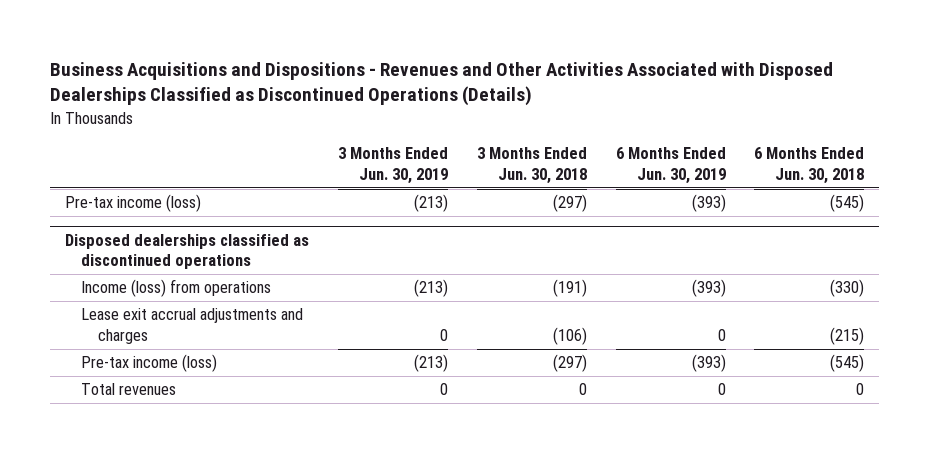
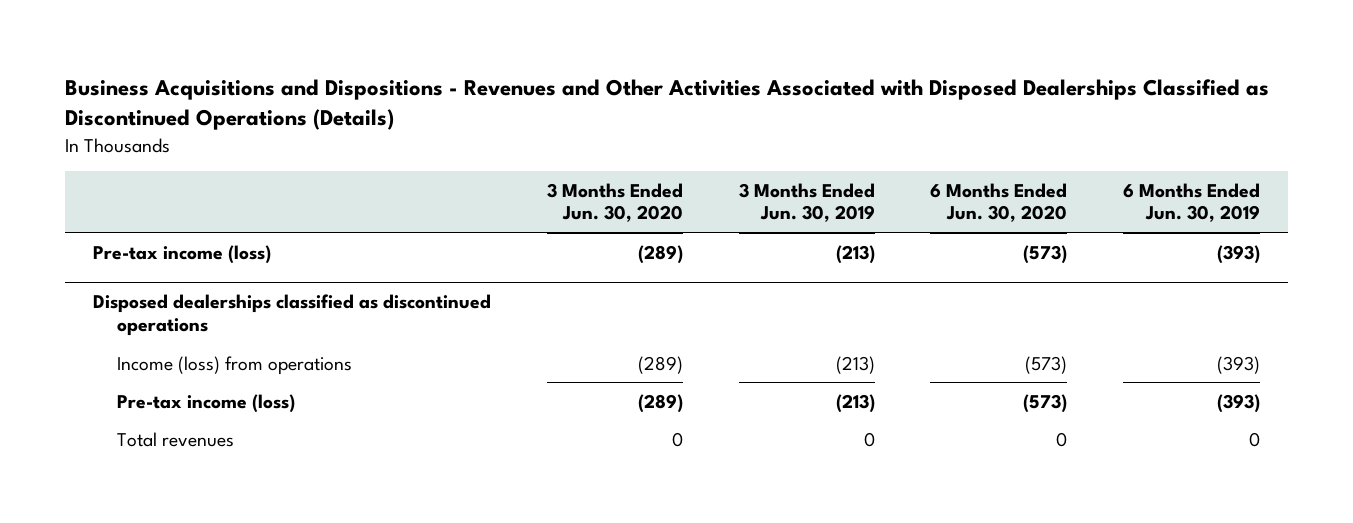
[476,147,587,185] 3 Months Ended Jun. 30, 2018 -> none
[754,147,865,185] 6 Months Ended Jun. 30, 2018 -> none
none -> [546,182,683,223] 3 Months Ended Jun. 30, 2020
none -> [930,182,1068,223] 6 Months Ended Jun. 30, 2020
[81,308,304,345] Lease exit accrual adjustments and charges -> none

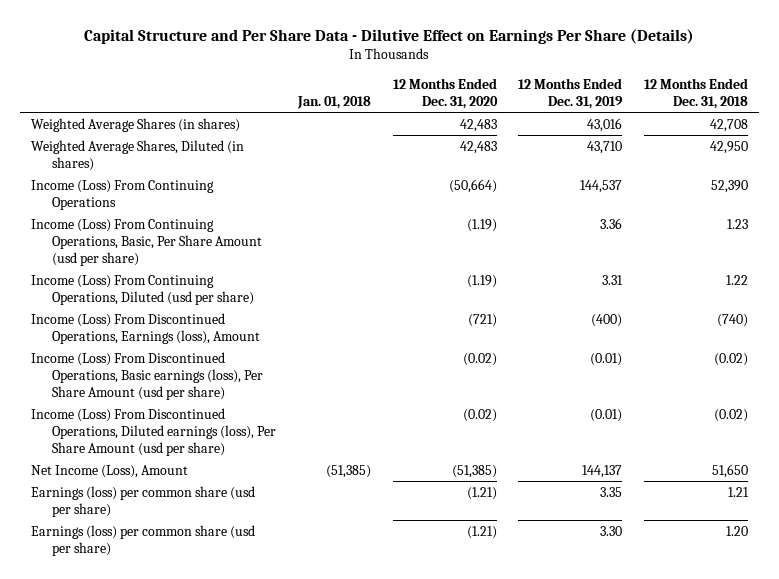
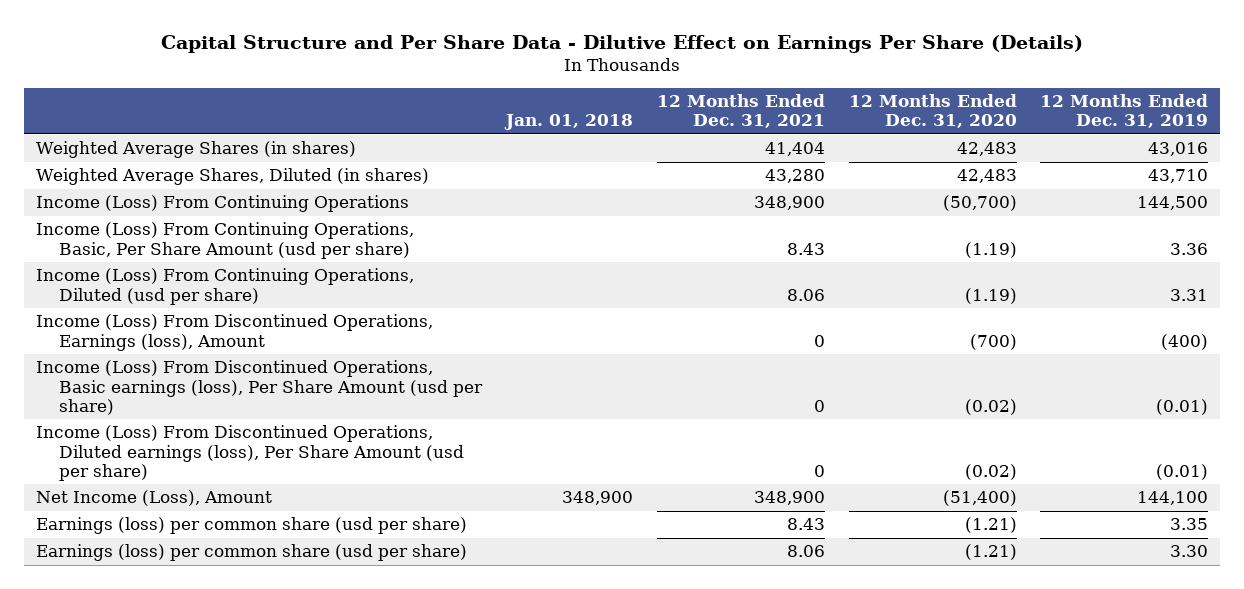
[643,77,748,109] 12 Months Ended Dec. 31, 2018 -> none
none -> [656,93,825,129] 12 Months Ended Dec. 31, 2021
[448,178,497,193] (50,664) -> [942,195,1017,212] (50,700)
[580,179,623,193] 144,537 -> [1137,196,1209,211] 144,500
[467,313,497,327] (721) -> [969,333,1017,350] (700)
[325,464,371,478] (51,385) -> [561,491,633,506] 348,900
[451,464,497,478] (51,385) -> [942,490,1017,507] (51,400)
[582,464,623,478] 144,137 -> [1137,491,1209,506] 144,100

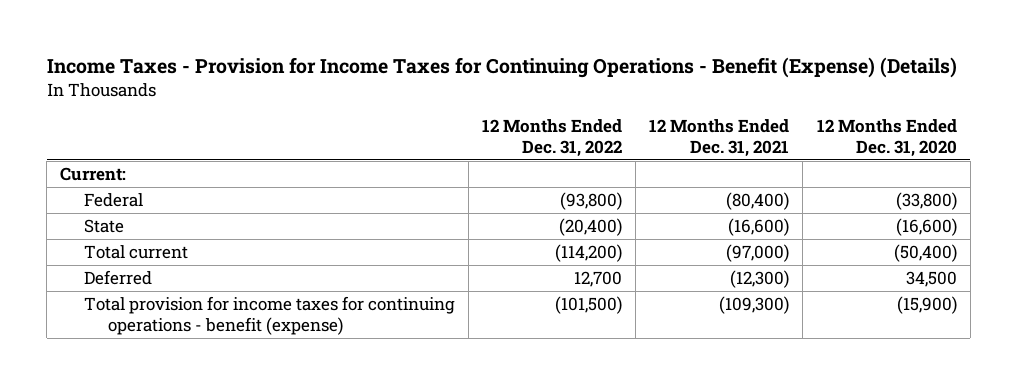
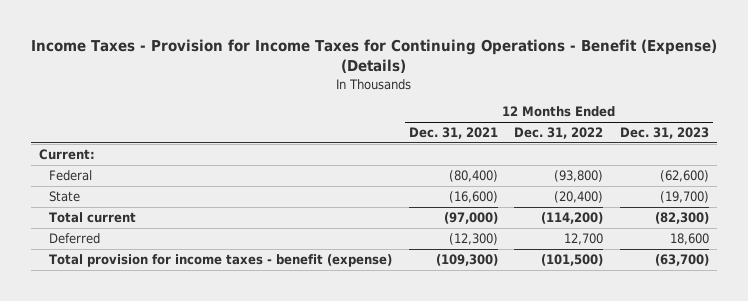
[816,119,957,158] 12 Months Ended Dec. 31, 2020 -> none
none -> [619,127,709,140] Dec. 31, 2023
[84,295,456,335] Total provision for income taxes for continuing operations - benefit (expense) -> [49,254,393,268] Total provision for income taxes - benefit (expense)

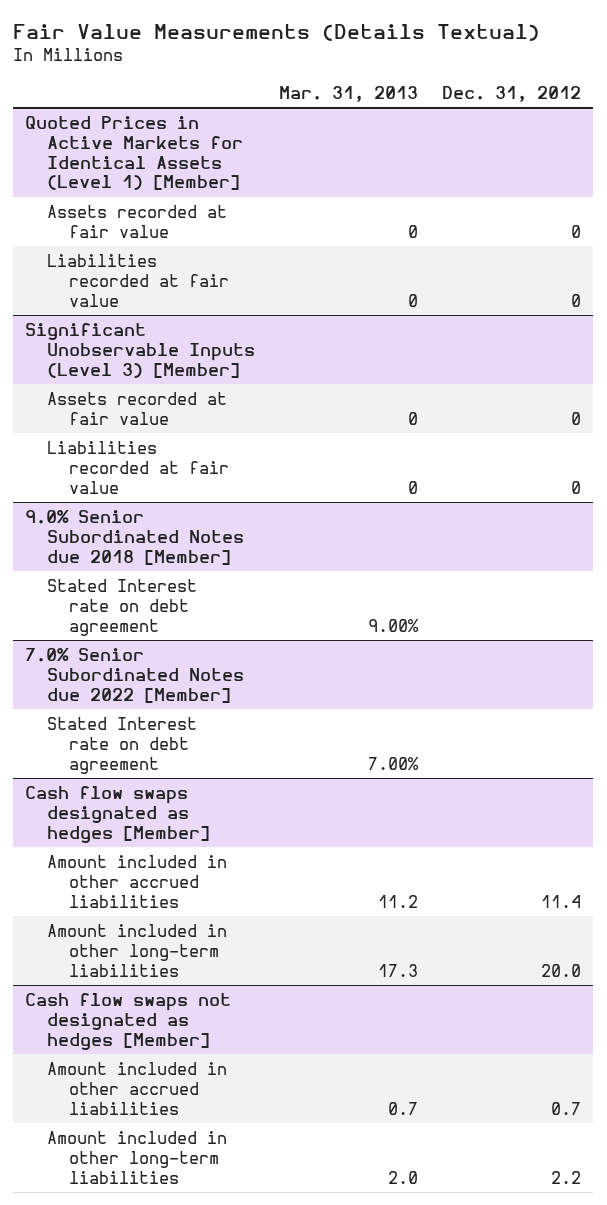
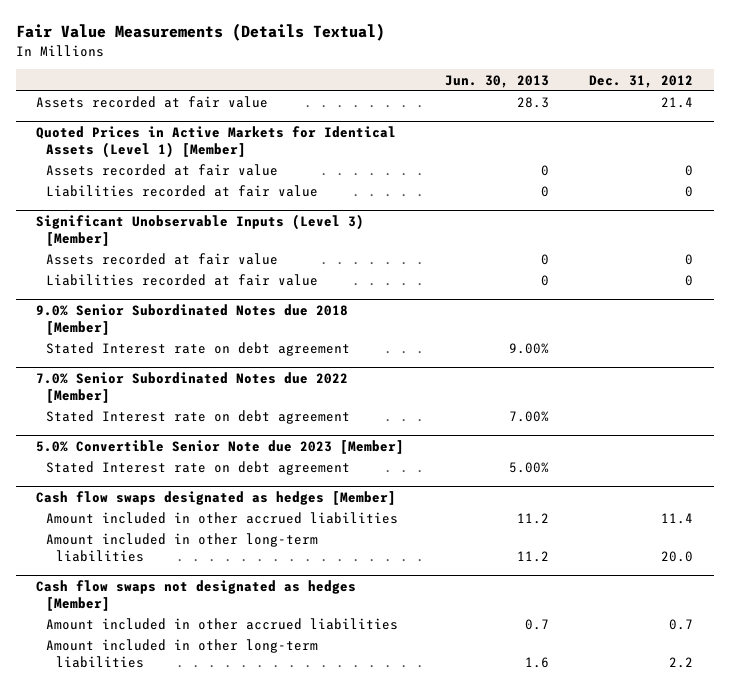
[279,85,419,102] Mar. 31, 2013 -> none
none -> [444,74,549,88] Jun. 30, 2013
none -> [36,96,269,109] Assets recorded at fair value
none -> [36,439,405,454] 5.0% Convertible Senior Note due 2023 [Member]
none -> [46,461,351,476] Stated Interest rate on debt agreement

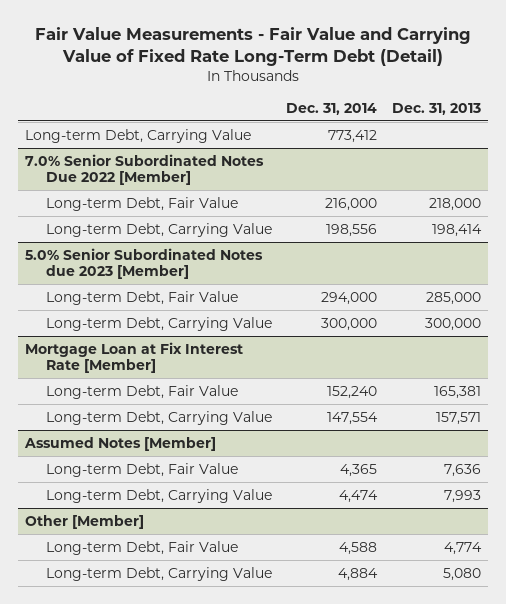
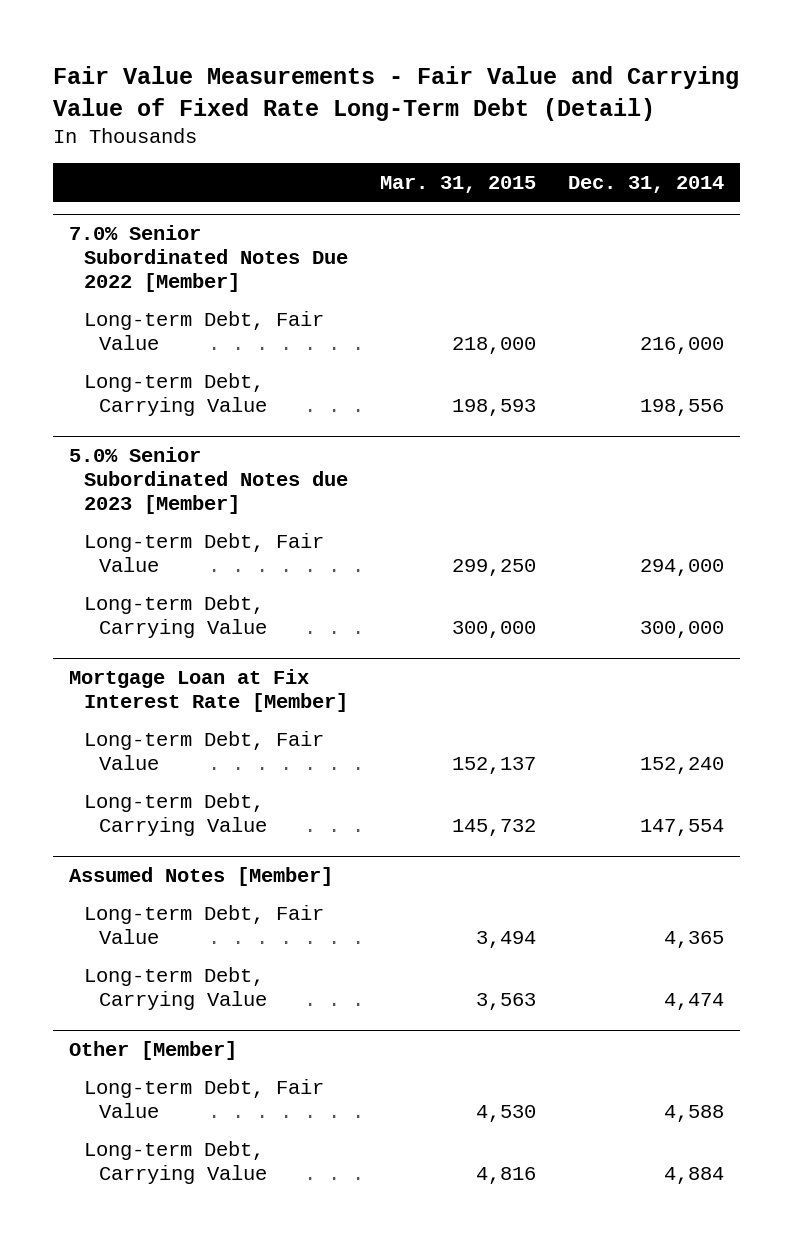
[391,102,481,115] Dec. 31, 2013 -> none
none -> [379,175,536,193] Mar. 31, 2015
[24,128,251,143] Long-term Debt, Carrying Value -> none

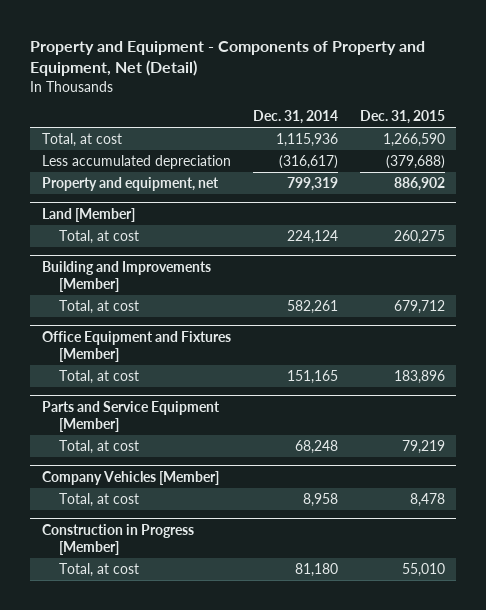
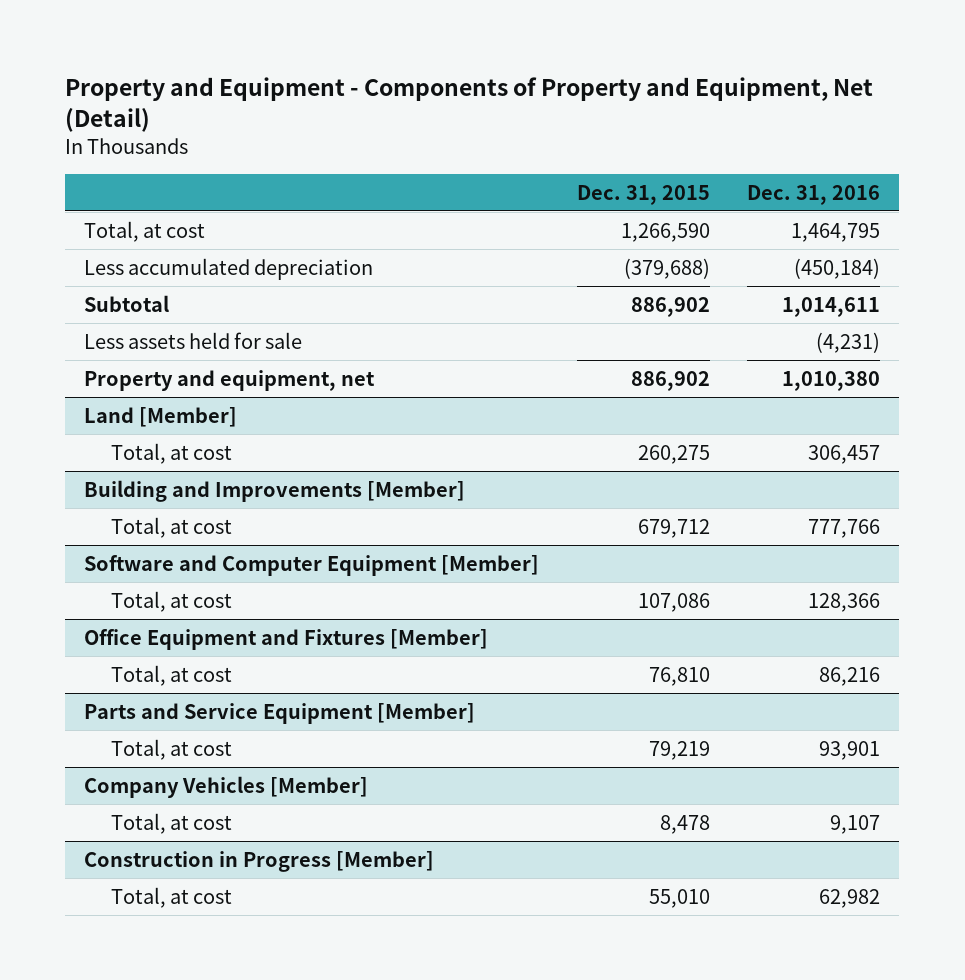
[252,110,338,125] Dec. 31, 2014 -> none
none -> [747,185,881,206] Dec. 31, 2016
none -> [84,294,170,312] Subtotal
none -> [84,331,303,349] Less assets held for sale
none -> [84,554,540,576] Software and Computer Equipment [Member]
none -> [111,590,233,612] Total, at cost
[393,369,445,384] 183,896 -> [648,666,710,686] 76,810

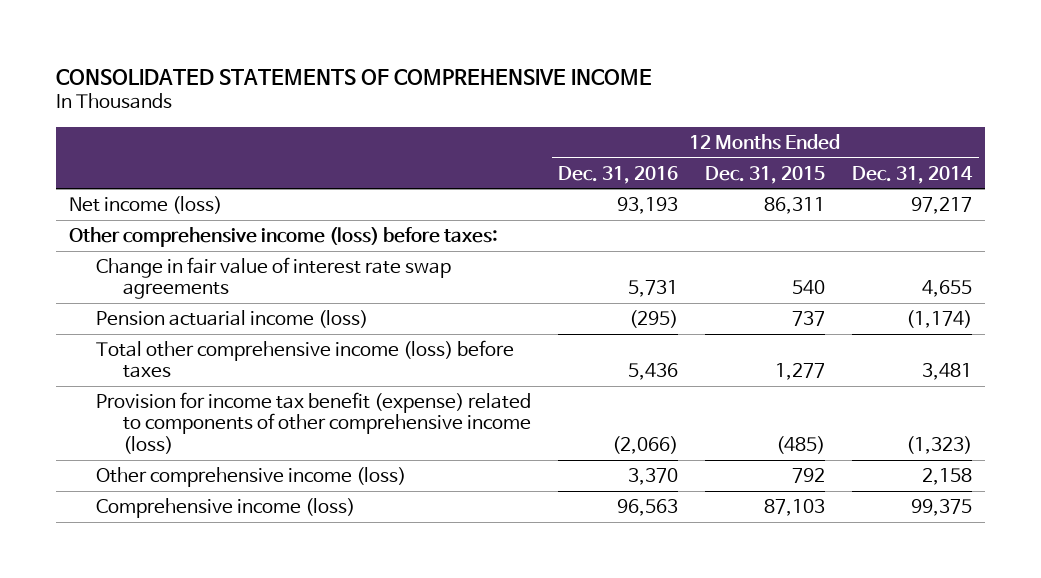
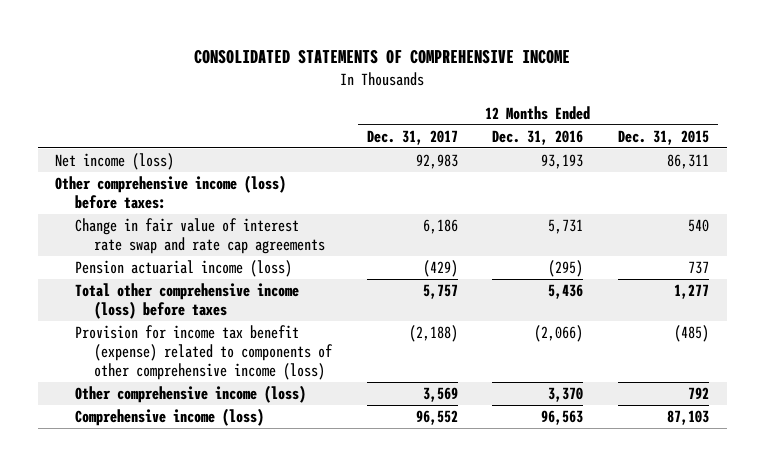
[851,165,973,184] Dec. 31, 2014 -> none
none -> [366,129,458,145] Dec. 31, 2017
[96,256,452,300] Change in fair value of interest rate swap agreements -> [74,218,325,255] Change in fair value of interest rate swap and rate cap agreements

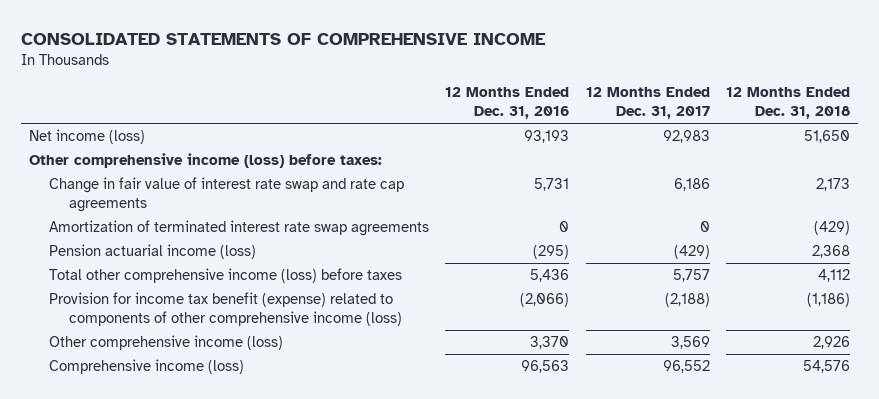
[618,129,710,145] Dec. 31, 2015 -> none
none -> [725,87,850,120] 12 Months Ended Dec. 31, 2018
none -> [49,220,430,237] Amortization of terminated interest rate swap agreements

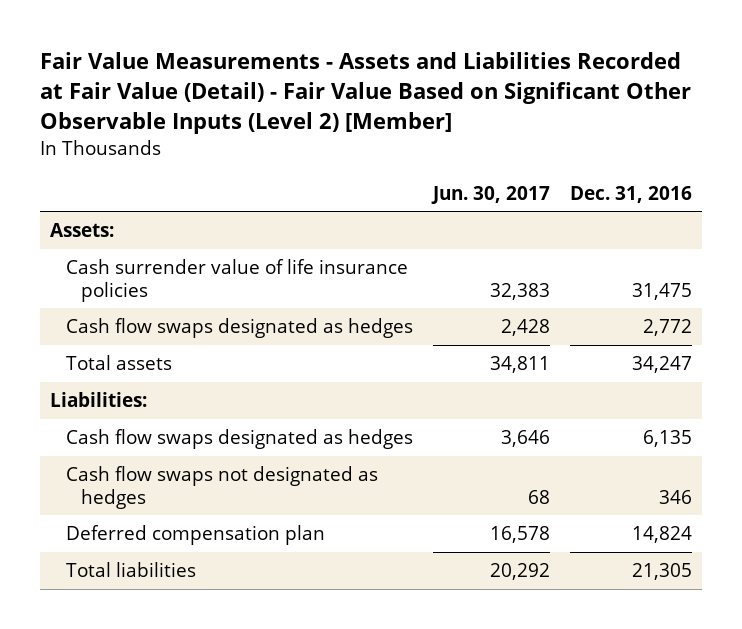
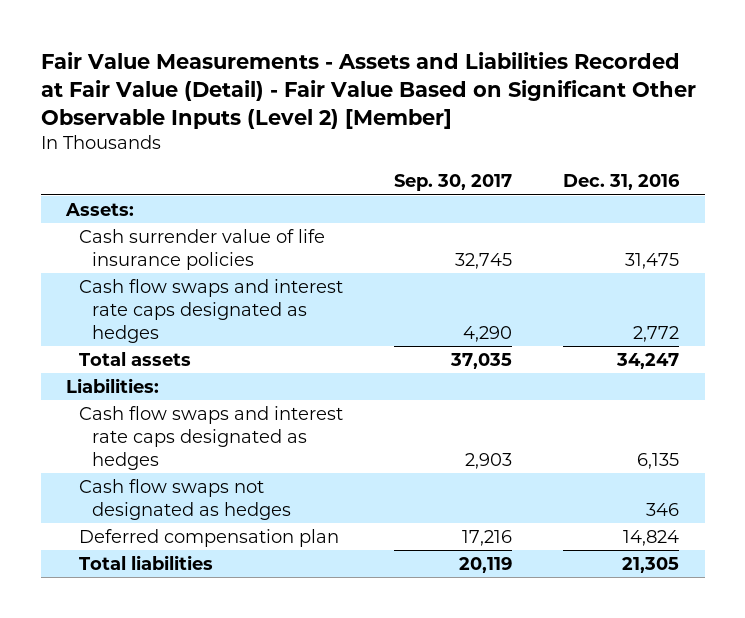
[430,185,550,204] Jun. 30, 2017 -> none
none -> [394,174,513,192] Sep. 30, 2017
[65,318,413,339] Cash flow swaps designated as hedges -> [78,279,343,343] Cash flow swaps and interest rate caps designated as hedges
[65,429,413,450] Cash flow swaps designated as hedges -> [78,406,343,470] Cash flow swaps and interest rate caps designated as hedges

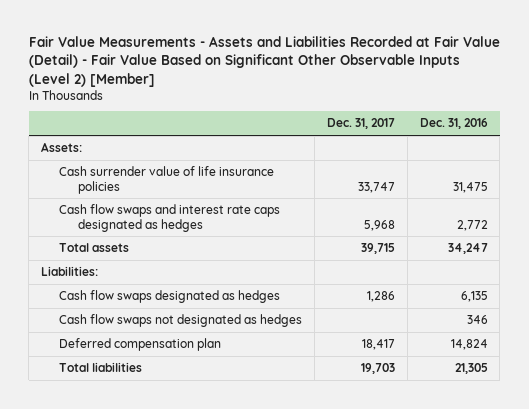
[394,174,513,192] Sep. 30, 2017 -> none
none -> [327,118,396,130] Dec. 31, 2017
[78,406,343,470] Cash flow swaps and interest rate caps designated as hedges -> [59,290,281,304] Cash flow swaps designated as hedges

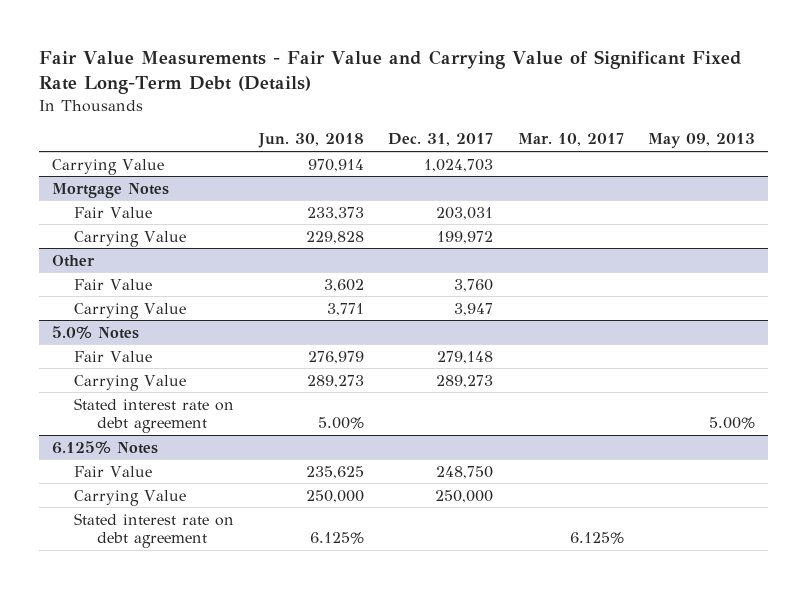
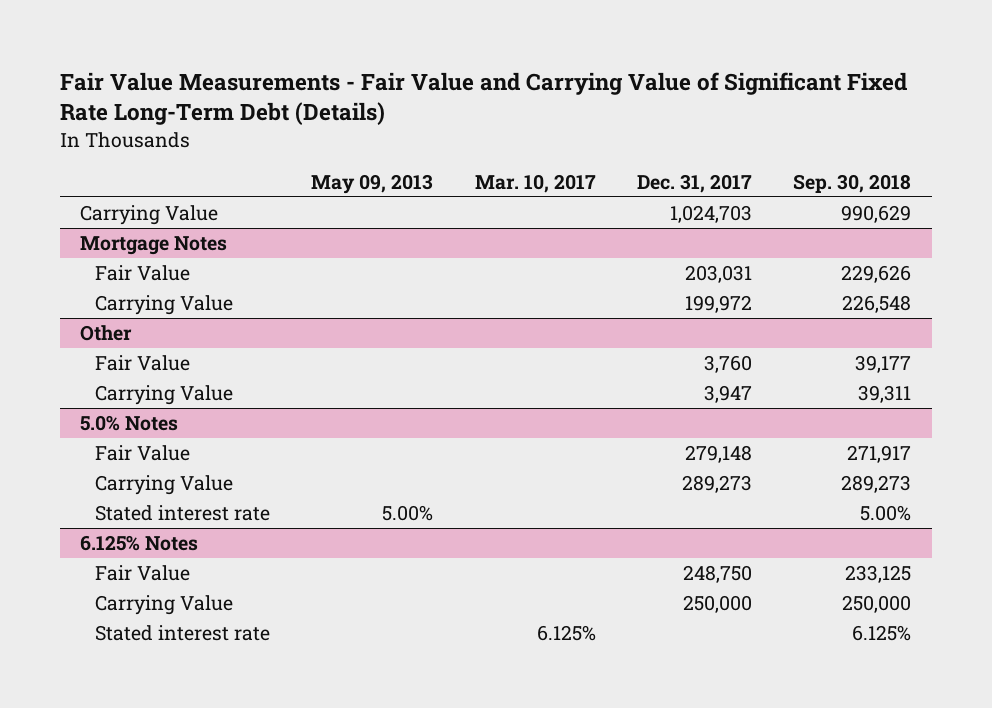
[257,133,364,149] Jun. 30, 2018 -> none
none -> [793,173,912,193] Sep. 30, 2018
[74,397,235,434] Stated interest rate on debt agreement -> [94,505,270,522] Stated interest rate
[74,512,235,549] Stated interest rate on debt agreement -> [94,625,270,642] Stated interest rate

